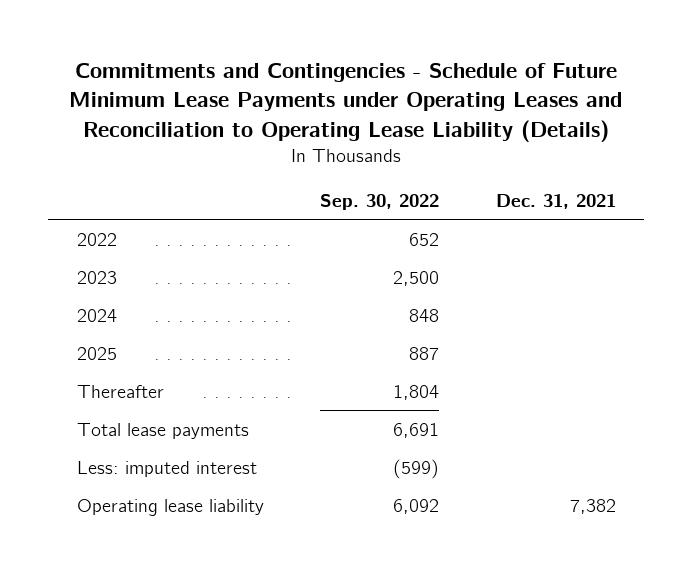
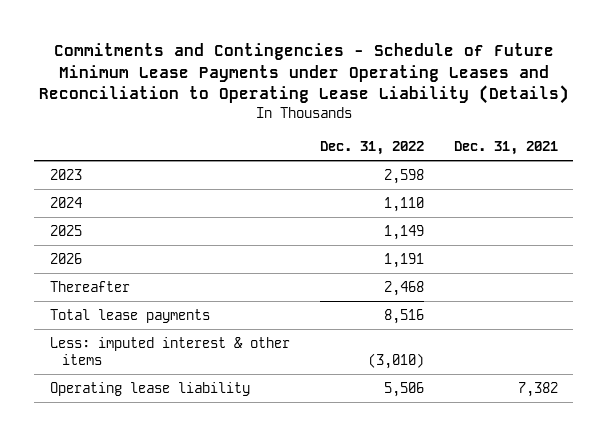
[320,193,440,210] Sep. 30, 2022 -> none
none -> [319,141,424,156] Dec. 31, 2022
[76,232,117,246] 2022 -> none
none -> [49,252,82,264] 2026
[76,460,257,477] Less: imputed interest -> [49,336,290,366] Less: imputed interest & other items

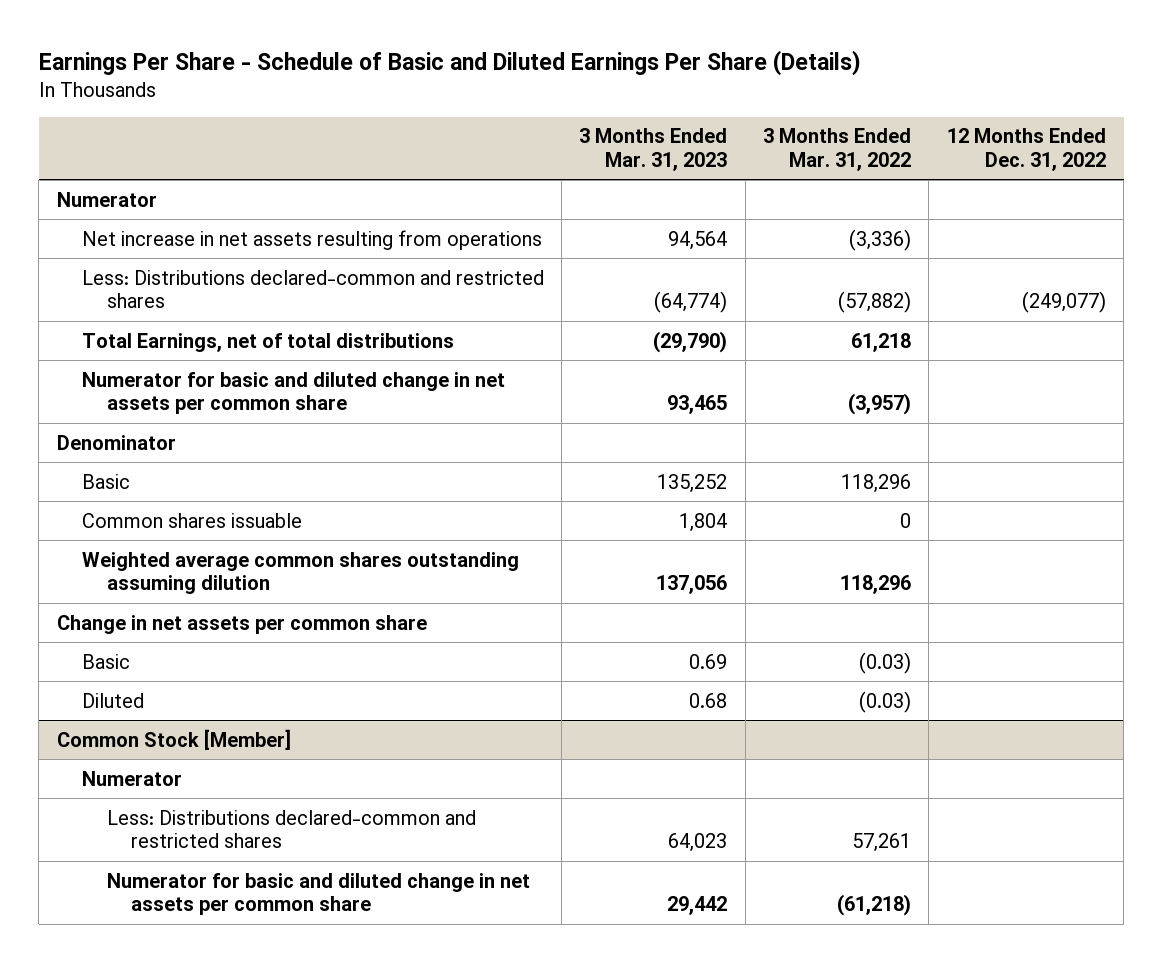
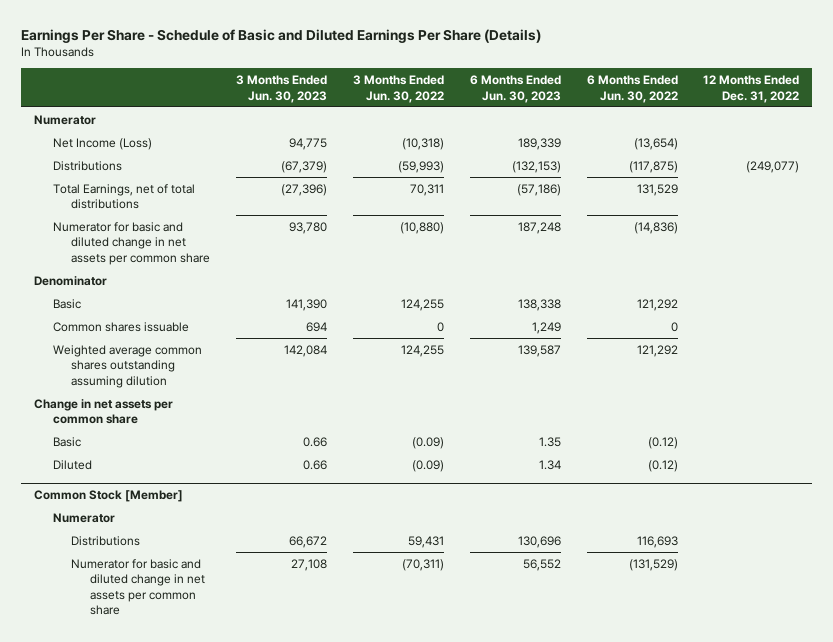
[579,128,728,172] 3 Months Ended Mar. 31, 2023 -> none
[763,128,912,172] 3 Months Ended Mar. 31, 2022 -> none
none -> [236,74,328,103] 3 Months Ended Jun. 30, 2023
none -> [353,74,445,103] 3 Months Ended Jun. 30, 2022
none -> [469,74,561,103] 6 Months Ended Jun. 30, 2023
none -> [586,74,678,103] 6 Months Ended Jun. 30, 2022
[81,229,542,250] Net increase in net assets resulting from operations -> none
none -> [52,137,152,150] Net Income (Loss)
[81,269,544,309] Less: Distributions declared-common and restricted shares -> [52,160,122,171] Distributions
[106,809,476,849] Less: Distributions declared-common and restricted shares -> [71,535,141,546] Distributions

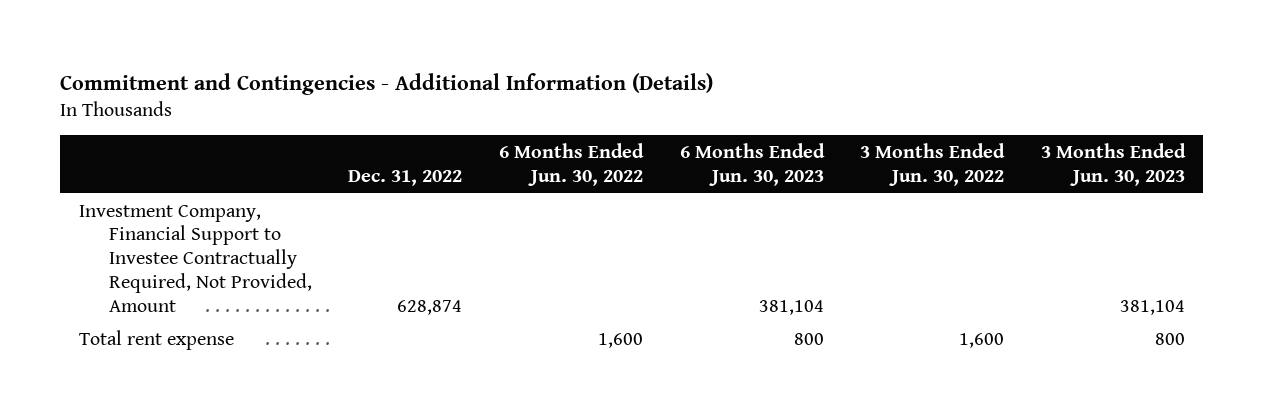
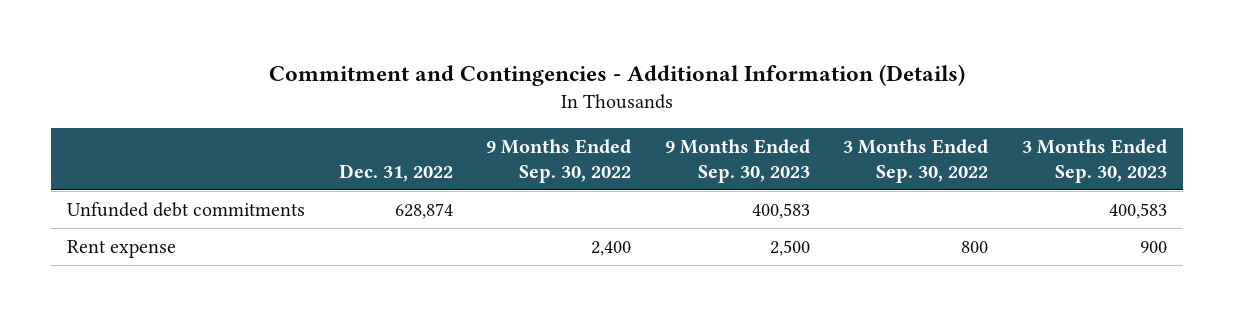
[499,143,645,186] 6 Months Ended Jun. 30, 2022 -> none
[679,143,825,186] 6 Months Ended Jun. 30, 2023 -> none
[860,143,1006,186] 3 Months Ended Jun. 30, 2022 -> none
[1040,143,1186,186] 3 Months Ended Jun. 30, 2023 -> none
none -> [486,139,632,183] 9 Months Ended Sep. 30, 2022
none -> [664,139,810,183] 9 Months Ended Sep. 30, 2023
none -> [843,139,989,183] 3 Months Ended Sep. 30, 2022
none -> [1021,139,1167,183] 3 Months Ended Sep. 30, 2023
[78,204,312,312] Investment Company, Financial Support to Investee Contractually Required, Not Provided, Amount -> [67,202,306,218] Unfunded debt commitments
[78,329,234,350] Total rent expense -> [67,240,177,259] Rent expense

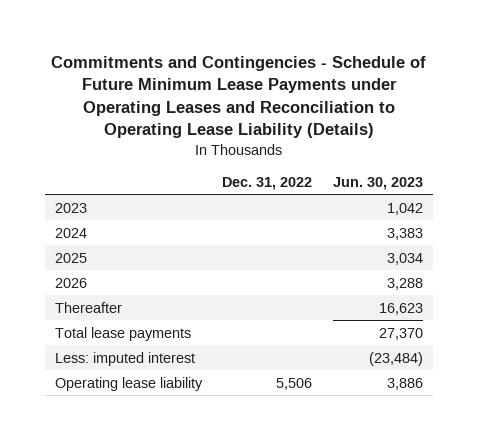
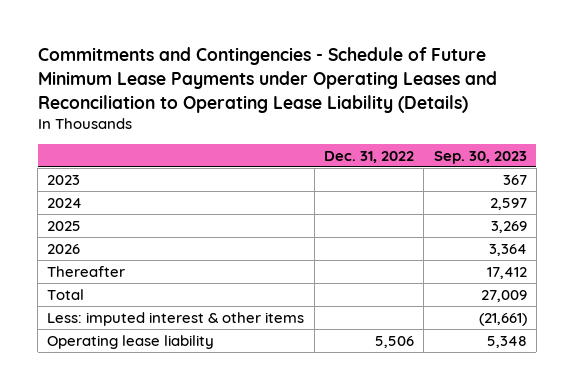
[332,176,423,190] Jun. 30, 2023 -> none
none -> [433,151,527,165] Sep. 30, 2023
[55,326,192,341] Total lease payments -> [47,288,85,300] Total
[55,351,196,366] Less: imputed interest -> [47,311,305,326] Less: imputed interest & other items

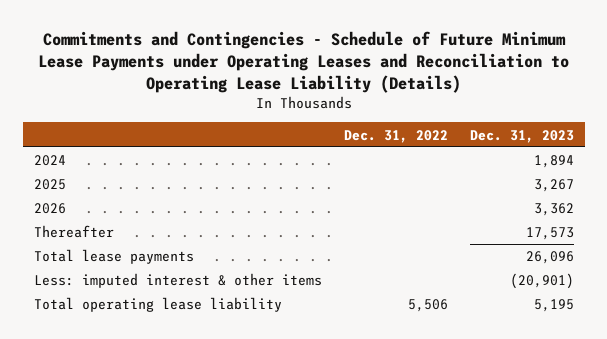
[433,151,527,165] Sep. 30, 2023 -> none
none -> [469,129,574,143] Dec. 31, 2023
[47,174,81,185] 2023 -> none
[47,288,85,300] Total -> [33,249,194,265] Total lease payments
[47,334,215,349] Operating lease liability -> [33,297,282,313] Total operating lease liability

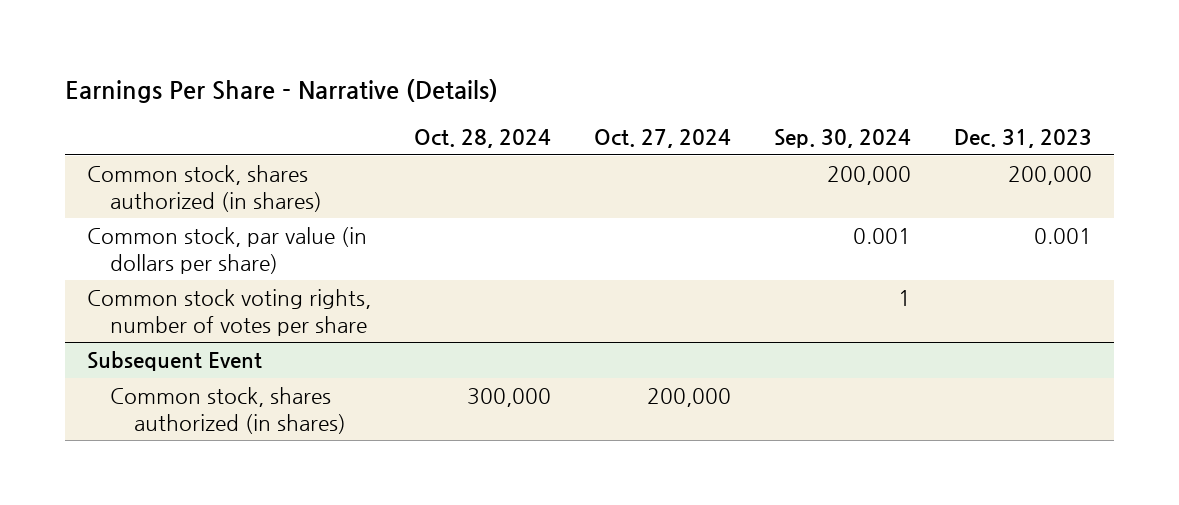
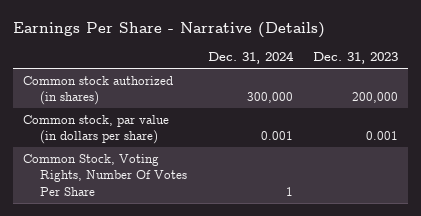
[413,129,551,149] Oct. 28, 2024 -> none
[593,129,731,149] Oct. 27, 2024 -> none
[774,129,912,149] Sep. 30, 2024 -> none
none -> [207,51,294,65] Dec. 31, 2024
[86,165,323,212] Common stock, shares authorized (in shares) -> [22,75,173,106] Common stock authorized (in shares)
[86,351,262,372] Subsequent Event -> none
[110,387,346,434] Common stock, shares authorized (in shares) -> none
[86,289,371,336] Common stock voting rights, number of votes per share -> [22,153,188,196] Common Stock, Voting Rights, Number Of Votes Per Share

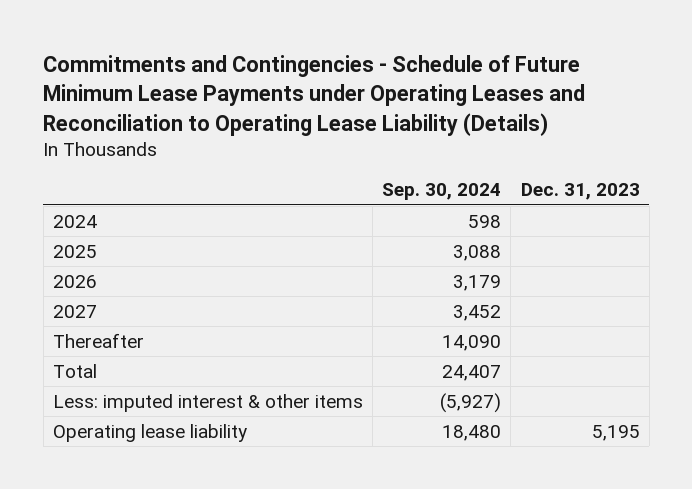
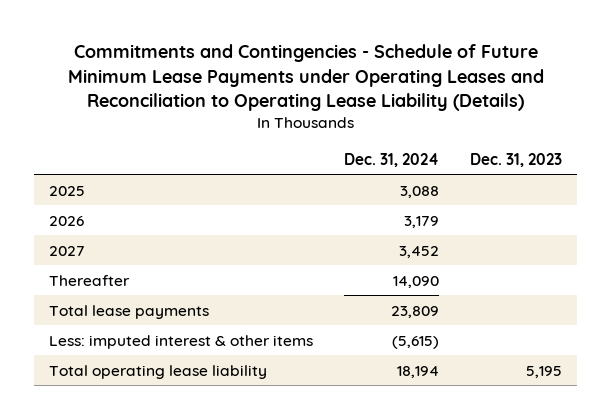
[382,183,502,201] Sep. 30, 2024 -> none
none -> [344,152,440,167] Dec. 31, 2024
[52,214,97,228] 2024 -> none
[52,363,97,378] Total -> [49,304,210,319] Total lease payments
[52,423,247,442] Operating lease liability -> [49,364,268,379] Total operating lease liability

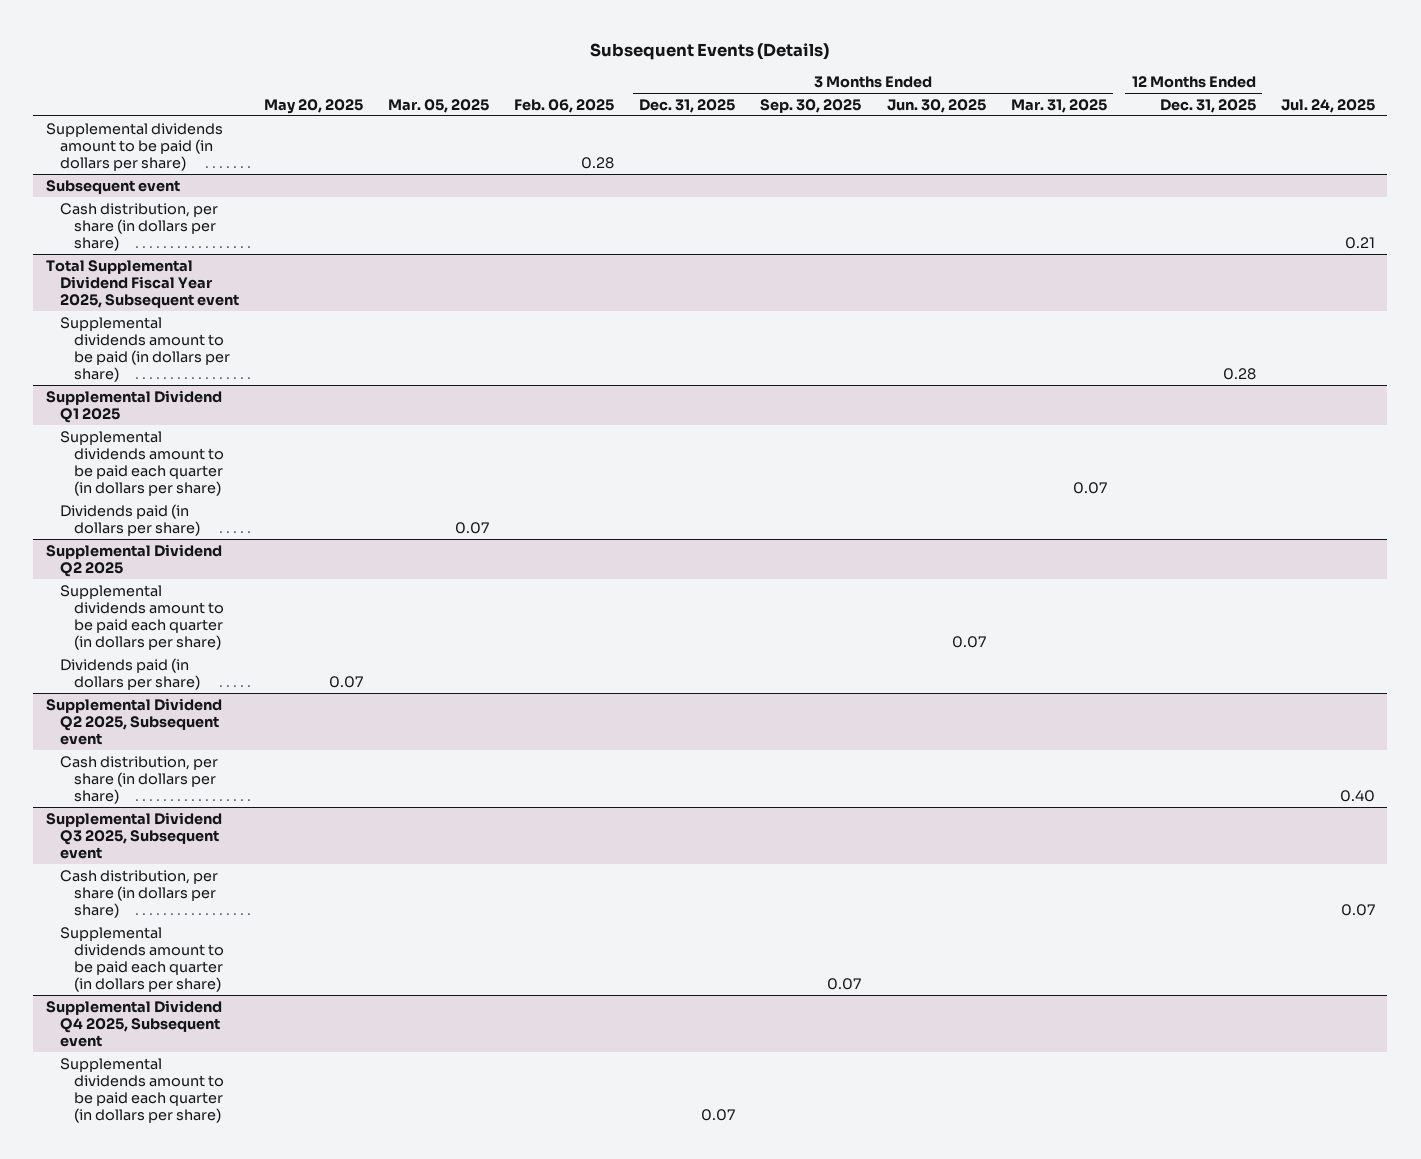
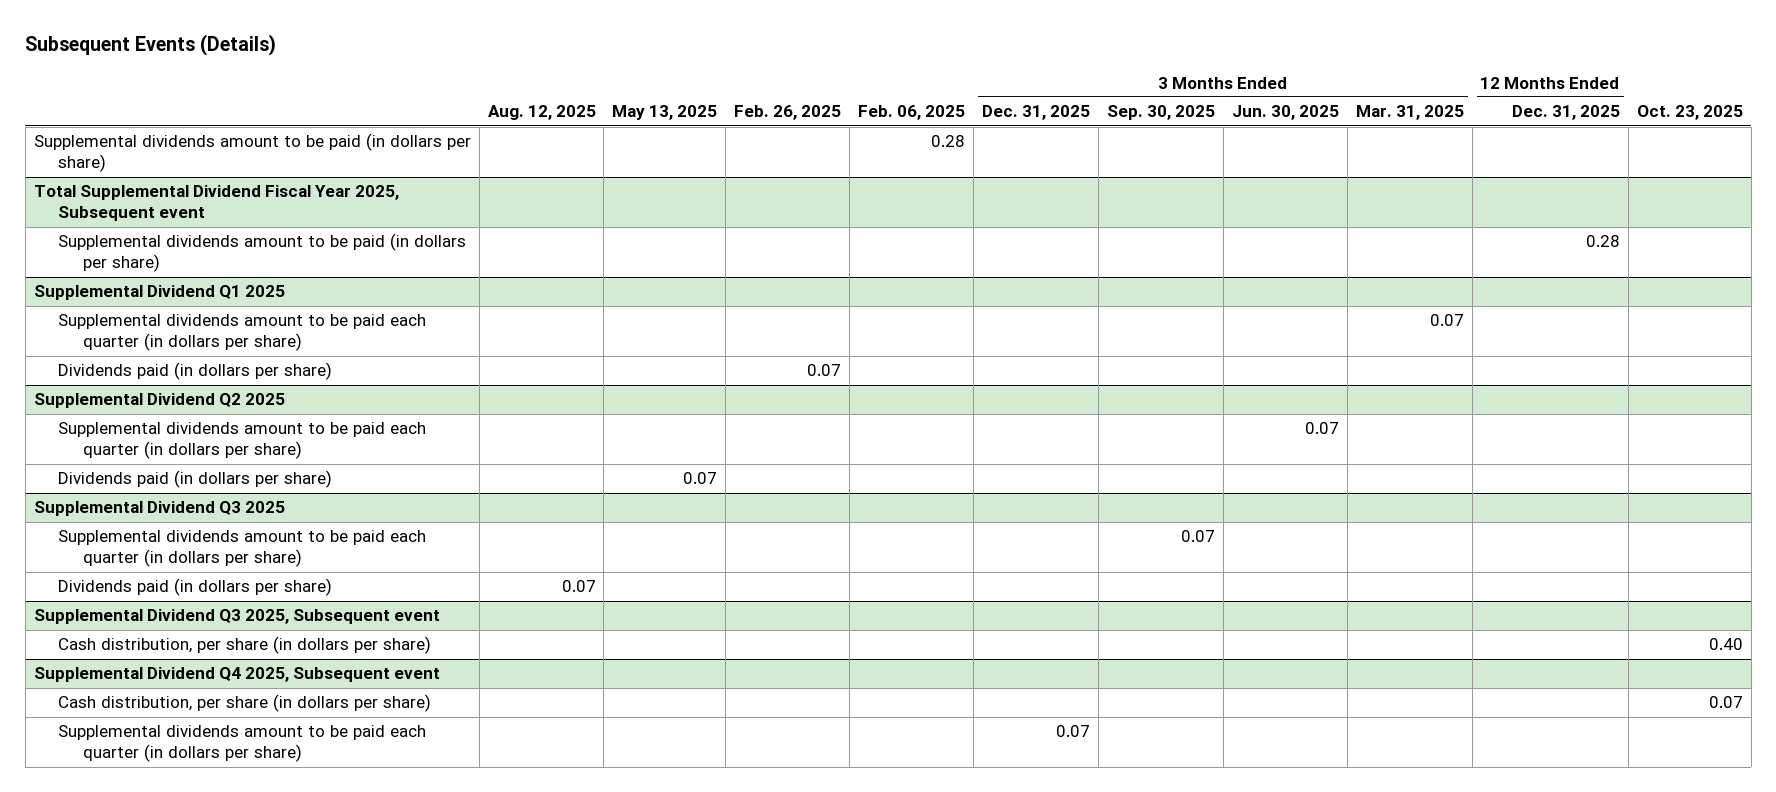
[263,98,363,114] May 20, 2025 -> none
[387,98,489,113] Mar. 05, 2025 -> none
[1280,98,1375,113] Jul. 24, 2025 -> none
none -> [487,105,596,121] Aug. 12, 2025
none -> [612,105,718,121] May 13, 2025
none -> [734,105,842,121] Feb. 26, 2025
none -> [1636,105,1743,121] Oct. 23, 2025
[45,179,180,194] Subsequent event -> none
[59,202,218,252] Cash distribution, per share (in dollars per share) -> none
[45,697,222,746] Supplemental Dividend Q2 2025, Subsequent event -> none
[59,755,218,805] Cash distribution, per share (in dollars per share) -> none
none -> [33,501,285,517] Supplemental Dividend Q3 2025
none -> [58,530,427,568] Supplemental dividends amount to be paid each quarter (in dollars per share)
none -> [58,578,333,597] Dividends paid (in dollars per share)
[59,926,224,993] Supplemental dividends amount to be paid each quarter (in dollars per share) -> none
none -> [58,694,432,713] Cash distribution, per share (in dollars per share)

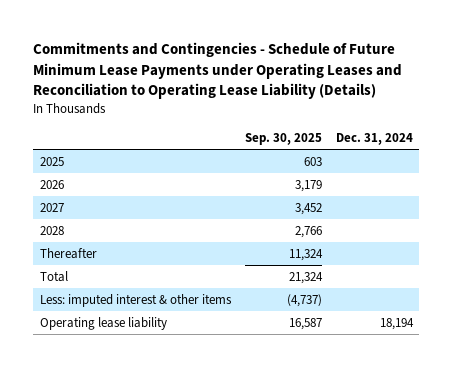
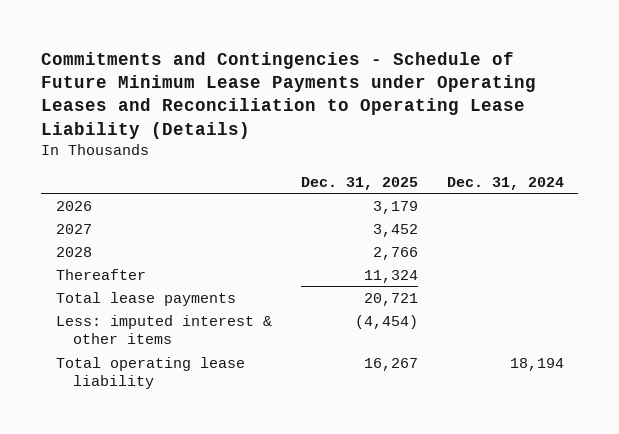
[244,133,322,146] Sep. 30, 2025 -> none
none -> [300,176,418,190] Dec. 31, 2025
[40,156,65,166] 2025 -> none
[40,270,69,282] Total -> [55,291,236,306] Total lease payments
[40,316,168,330] Operating lease liability -> [55,356,245,390] Total operating lease liability

